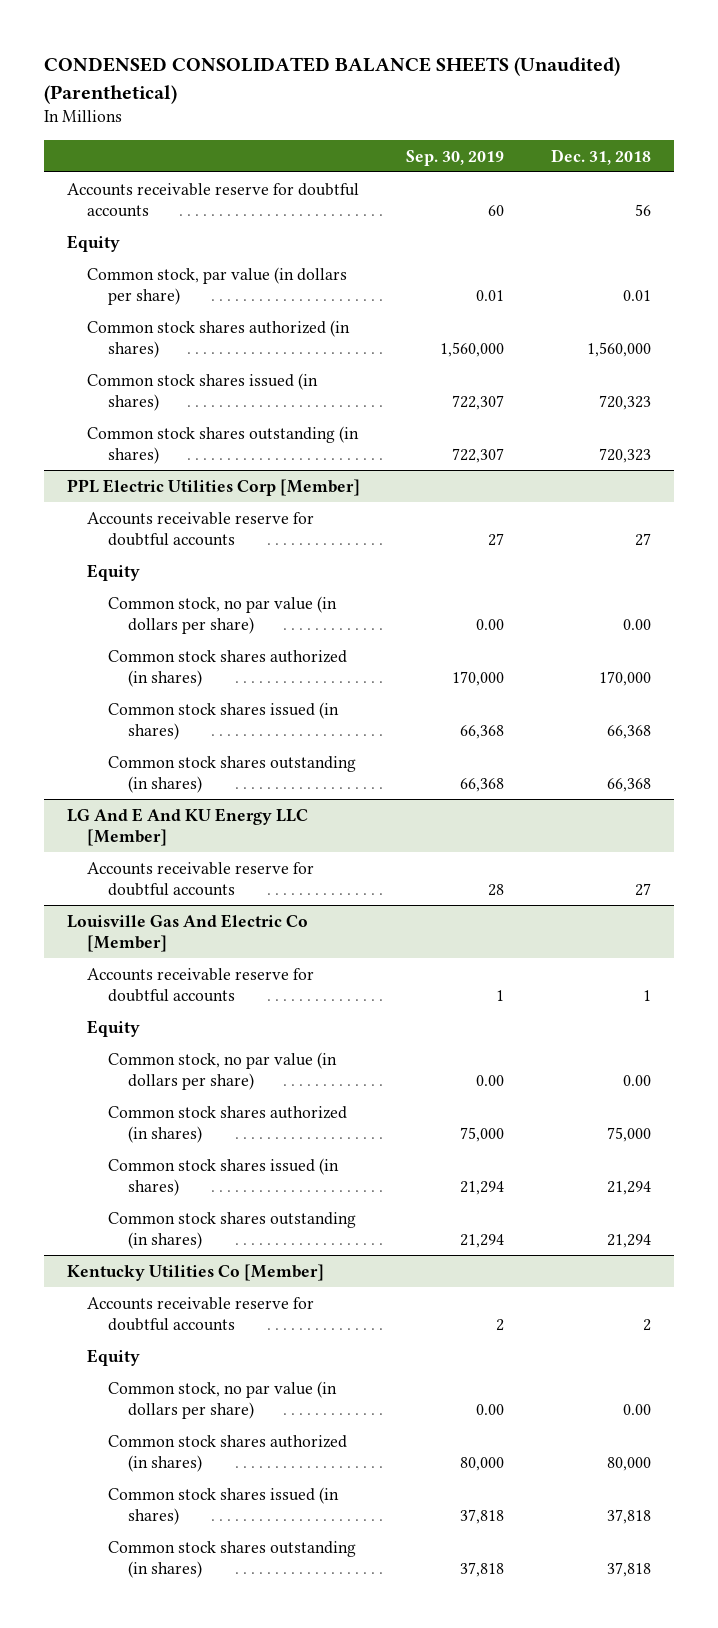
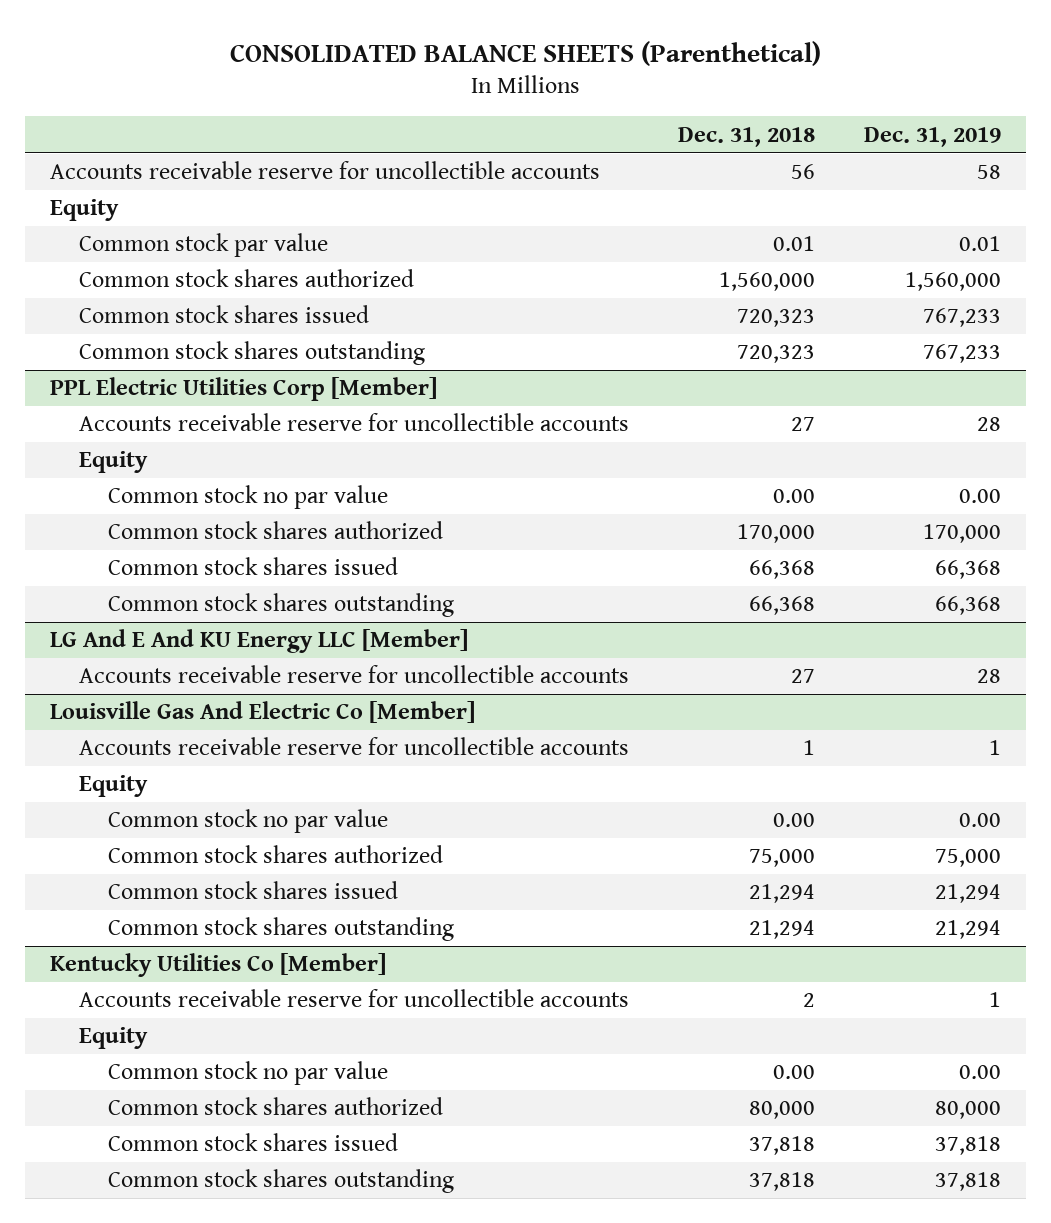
[43,57,620,104] CONDENSED CONSOLIDATED BALANCE SHEETS (Unaudited) (Parenthetical) -> [229,40,821,66] CONSOLIDATED BALANCE SHEETS (Parenthetical)
[406,149,505,166] Sep. 30, 2019 -> none
none -> [864,126,1002,147] Dec. 31, 2019
[67,182,360,217] Accounts receivable reserve for doubtful accounts -> [49,161,600,180] Accounts receivable reserve for uncollectible accounts
[87,266,348,305] Common stock, par value (in dollars per share) -> [79,233,329,258] Common stock par value
[87,319,351,358] Common stock shares authorized (in shares) -> [79,269,415,288] Common stock shares authorized
[87,372,319,411] Common stock shares issued (in shares) -> [79,305,370,324] Common stock shares issued
[87,425,360,464] Common stock shares outstanding (in shares) -> [79,341,426,366] Common stock shares outstanding
[87,511,315,546] Accounts receivable reserve for doubtful accounts -> [79,413,630,432] Accounts receivable reserve for uncollectible accounts
[107,595,337,634] Common stock, no par value (in dollars per share) -> [108,485,389,510] Common stock no par value
[107,649,347,687] Common stock shares authorized (in shares) -> [108,521,444,540] Common stock shares authorized
[107,701,339,740] Common stock shares issued (in shares) -> [108,557,399,576] Common stock shares issued
[107,755,356,793] Common stock shares outstanding (in shares) -> [108,593,455,618] Common stock shares outstanding
[87,861,315,896] Accounts receivable reserve for doubtful accounts -> [79,665,630,684] Accounts receivable reserve for uncollectible accounts
[87,967,315,1002] Accounts receivable reserve for doubtful accounts -> [79,737,630,756] Accounts receivable reserve for uncollectible accounts
[107,1051,337,1090] Common stock, no par value (in dollars per share) -> [108,809,389,834] Common stock no par value
[107,1105,347,1143] Common stock shares authorized (in shares) -> [108,845,444,864] Common stock shares authorized
[107,1157,339,1196] Common stock shares issued (in shares) -> [108,881,399,900] Common stock shares issued
[107,1211,356,1249] Common stock shares outstanding (in shares) -> [108,917,455,942] Common stock shares outstanding
[87,1296,315,1331] Accounts receivable reserve for doubtful accounts -> [79,989,630,1008] Accounts receivable reserve for uncollectible accounts
[107,1380,337,1419] Common stock, no par value (in dollars per share) -> [108,1061,389,1086] Common stock no par value
[107,1434,347,1472] Common stock shares authorized (in shares) -> [108,1097,444,1116] Common stock shares authorized
[107,1486,339,1525] Common stock shares issued (in shares) -> [108,1133,399,1152] Common stock shares issued
[107,1540,356,1578] Common stock shares outstanding (in shares) -> [108,1169,455,1194] Common stock shares outstanding

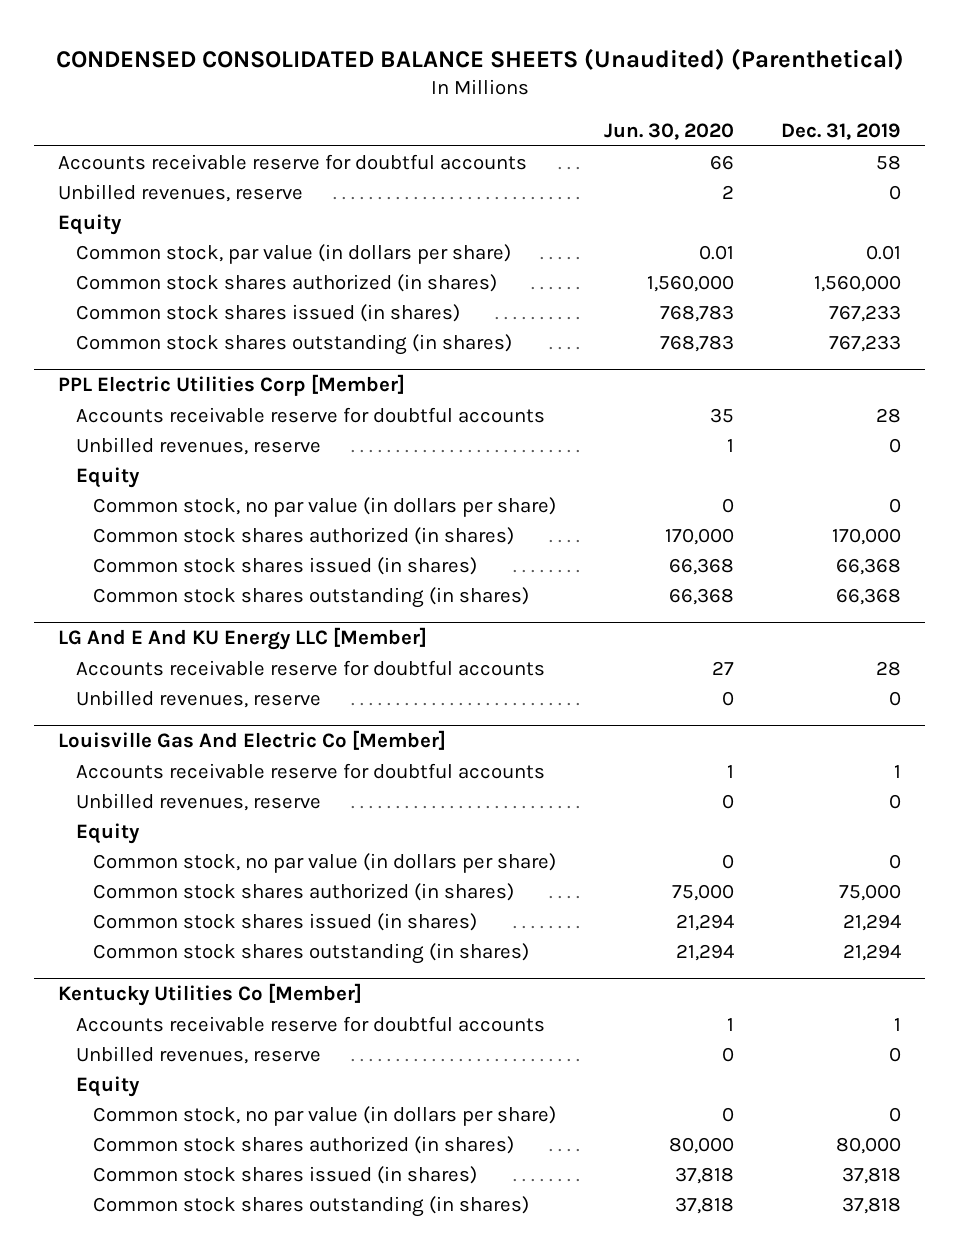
[229,40,821,66] CONSOLIDATED BALANCE SHEETS (Parenthetical) -> [55,47,904,70] CONDENSED CONSOLIDATED BALANCE SHEETS (Unaudited) (Parenthetical)
[678,126,816,147] Dec. 31, 2018 -> none
none -> [603,122,734,140] Jun. 30, 2020
[49,161,600,180] Accounts receivable reserve for uncollectible accounts -> [58,153,528,170] Accounts receivable reserve for doubtful accounts
none -> [58,183,304,202] Unbilled revenues, reserve
[79,233,329,258] Common stock par value -> [75,243,511,264] Common stock, par value (in dollars per share)
[79,269,415,288] Common stock shares authorized -> [75,273,497,292] Common stock shares authorized (in shares)
[79,305,370,324] Common stock shares issued -> [75,303,460,322] Common stock shares issued (in shares)
[79,341,426,366] Common stock shares outstanding -> [75,333,512,355] Common stock shares outstanding (in shares)
[79,413,630,432] Accounts receivable reserve for uncollectible accounts -> [75,406,545,423] Accounts receivable reserve for doubtful accounts
none -> [75,436,321,455] Unbilled revenues, reserve
[108,485,389,510] Common stock no par value -> [93,496,557,517] Common stock, no par value (in dollars per share)
[959,489,1002,504] 0.00 -> [889,497,902,513] 0
[108,521,444,540] Common stock shares authorized -> [93,526,515,545] Common stock shares authorized (in shares)
[108,557,399,576] Common stock shares issued -> [93,556,478,575] Common stock shares issued (in shares)
[108,593,455,618] Common stock shares outstanding -> [93,586,530,608] Common stock shares outstanding (in shares)
[79,665,630,684] Accounts receivable reserve for uncollectible accounts -> [75,659,545,676] Accounts receivable reserve for doubtful accounts
none -> [75,689,321,708] Unbilled revenues, reserve
[79,737,630,756] Accounts receivable reserve for uncollectible accounts -> [75,762,545,779] Accounts receivable reserve for doubtful accounts
none -> [75,792,321,811] Unbilled revenues, reserve
[108,809,389,834] Common stock no par value -> [93,852,557,873] Common stock, no par value (in dollars per share)
[959,813,1002,828] 0.00 -> [889,853,902,869] 0
[108,845,444,864] Common stock shares authorized -> [93,882,515,901] Common stock shares authorized (in shares)
[108,881,399,900] Common stock shares issued -> [93,912,478,931] Common stock shares issued (in shares)
[108,917,455,942] Common stock shares outstanding -> [93,942,530,964] Common stock shares outstanding (in shares)
[79,989,630,1008] Accounts receivable reserve for uncollectible accounts -> [75,1015,545,1032] Accounts receivable reserve for doubtful accounts
none -> [75,1045,321,1064] Unbilled revenues, reserve
[108,1061,389,1086] Common stock no par value -> [93,1105,557,1126] Common stock, no par value (in dollars per share)
[959,1065,1002,1080] 0.00 -> [889,1106,902,1122] 0
[108,1097,444,1116] Common stock shares authorized -> [93,1135,515,1154] Common stock shares authorized (in shares)
[108,1133,399,1152] Common stock shares issued -> [93,1165,478,1184] Common stock shares issued (in shares)
[108,1169,455,1194] Common stock shares outstanding -> [93,1195,530,1217] Common stock shares outstanding (in shares)

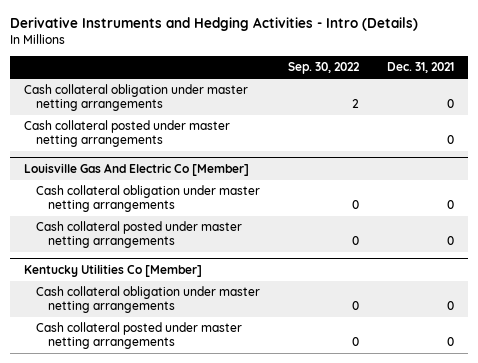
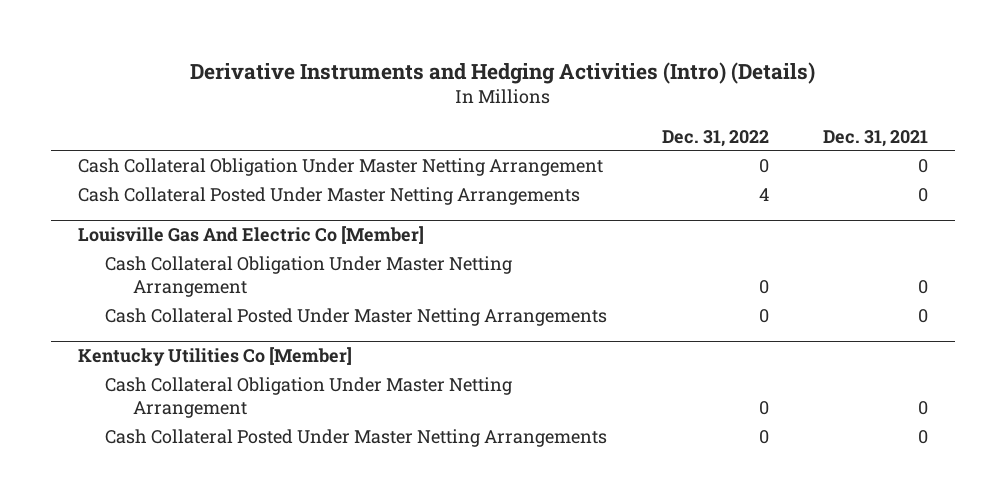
[9,17,418,32] Derivative Instruments and Hedging Activities - Intro (Details) -> [189,61,815,84] Derivative Instruments and Hedging Activities (Intro) (Details)
[288,62,361,75] Sep. 30, 2022 -> none
none -> [661,129,769,147] Dec. 31, 2022
[23,84,248,112] Cash collateral obligation under master netting arrangements -> [77,157,603,176] Cash Collateral Obligation Under Master Netting Arrangement
[23,120,230,148] Cash collateral posted under master netting arrangements -> [77,186,580,205] Cash Collateral Posted Under Master Netting Arrangements
[35,185,260,213] Cash collateral obligation under master netting arrangements -> [105,255,513,297] Cash Collateral Obligation Under Master Netting Arrangement
[35,221,242,249] Cash collateral posted under master netting arrangements -> [105,307,608,326] Cash Collateral Posted Under Master Netting Arrangements
[35,286,260,314] Cash collateral obligation under master netting arrangements -> [105,376,513,418] Cash Collateral Obligation Under Master Netting Arrangement
[35,322,242,350] Cash collateral posted under master netting arrangements -> [105,428,608,447] Cash Collateral Posted Under Master Netting Arrangements

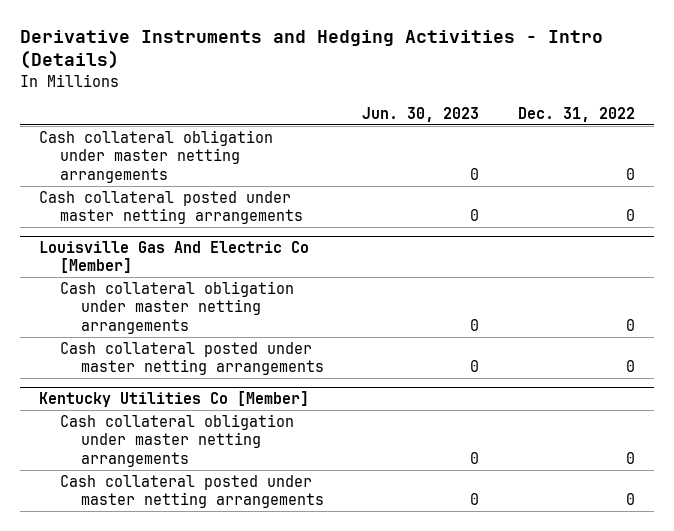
[189,61,815,84] Derivative Instruments and Hedging Activities (Intro) (Details) -> [19,29,603,70] Derivative Instruments and Hedging Activities - Intro (Details)
[822,129,928,147] Dec. 31, 2021 -> none
none -> [362,106,480,122] Jun. 30, 2023
[77,157,603,176] Cash Collateral Obligation Under Master Netting Arrangement -> [38,129,273,183] Cash collateral obligation under master netting arrangements
[77,186,580,205] Cash Collateral Posted Under Master Netting Arrangements -> [38,190,303,225] Cash collateral posted under master netting arrangements
[758,187,769,201] 4 -> [626,209,636,222] 0
[105,255,513,297] Cash Collateral Obligation Under Master Netting Arrangement -> [59,280,294,334] Cash collateral obligation under master netting arrangements
[105,307,608,326] Cash Collateral Posted Under Master Netting Arrangements -> [59,341,324,376] Cash collateral posted under master netting arrangements
[105,376,513,418] Cash Collateral Obligation Under Master Netting Arrangement -> [59,413,294,467] Cash collateral obligation under master netting arrangements
[105,428,608,447] Cash Collateral Posted Under Master Netting Arrangements -> [59,474,324,509] Cash collateral posted under master netting arrangements

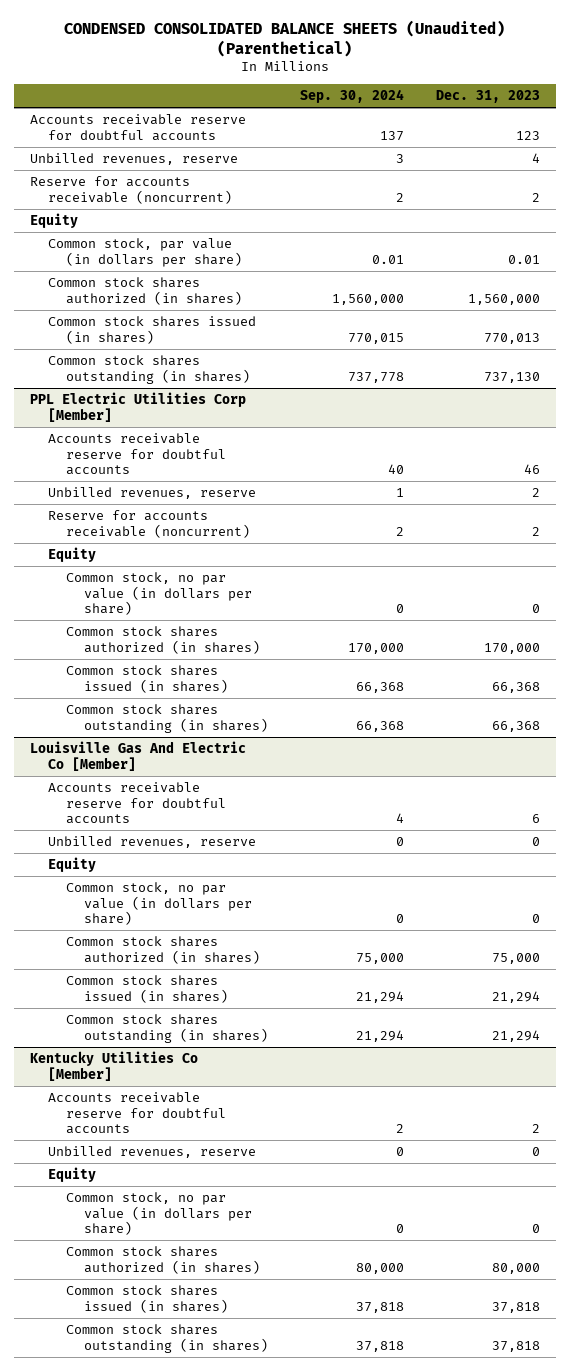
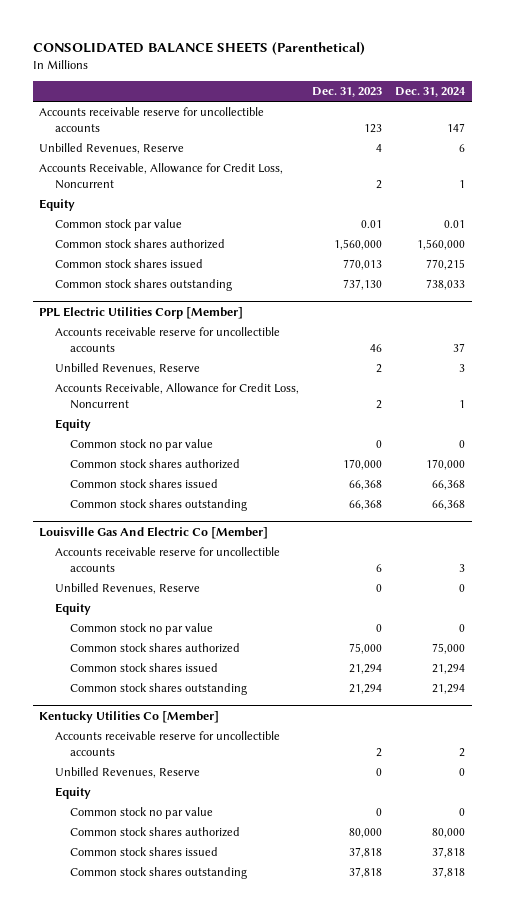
[63,20,505,58] CONDENSED CONSOLIDATED BALANCE SHEETS (Unaudited) (Parenthetical) -> [32,41,365,55] CONSOLIDATED BALANCE SHEETS (Parenthetical)
[300,89,405,104] Sep. 30, 2024 -> none
none -> [395,87,467,98] Dec. 31, 2024
[29,114,246,141] Accounts receivable reserve for doubtful accounts -> [39,107,265,132] Accounts receivable reserve for uncollectible accounts
[29,153,238,166] Unbilled revenues, reserve -> [39,143,185,155] Unbilled Revenues, Reserve
[29,176,233,204] Reserve for accounts receivable (noncurrent) -> [39,163,284,189] Accounts Receivable, Allowance for Credit Loss, Noncurrent
[48,238,243,267] Common stock, par value (in dollars per share) -> [54,219,182,232] Common stock par value
[48,277,243,305] Common stock shares authorized (in shares) -> [54,239,225,250] Common stock shares authorized
[48,316,257,344] Common stock shares issued (in shares) -> [54,259,203,269] Common stock shares issued
[48,355,251,384] Common stock shares outstanding (in shares) -> [54,279,232,292] Common stock shares outstanding
[48,433,227,476] Accounts receivable reserve for doubtful accounts -> [54,327,280,352] Accounts receivable reserve for uncollectible accounts
[48,487,257,500] Unbilled revenues, reserve -> [54,363,200,375] Unbilled Revenues, Reserve
[48,510,251,538] Reserve for accounts receivable (noncurrent) -> [54,383,299,409] Accounts Receivable, Allowance for Credit Loss, Noncurrent
[66,572,253,616] Common stock, no par value (in dollars per share) -> [69,439,213,452] Common stock no par value
[66,626,261,654] Common stock shares authorized (in shares) -> [69,459,240,470] Common stock shares authorized
[66,665,229,693] Common stock shares issued (in shares) -> [69,479,218,489] Common stock shares issued
[66,704,269,733] Common stock shares outstanding (in shares) -> [69,499,247,512] Common stock shares outstanding
[48,782,227,825] Accounts receivable reserve for doubtful accounts -> [54,547,280,572] Accounts receivable reserve for uncollectible accounts
[48,836,257,849] Unbilled revenues, reserve -> [54,583,200,595] Unbilled Revenues, Reserve
[66,882,253,926] Common stock, no par value (in dollars per share) -> [69,623,213,636] Common stock no par value
[66,936,261,964] Common stock shares authorized (in shares) -> [69,643,240,654] Common stock shares authorized
[66,975,229,1003] Common stock shares issued (in shares) -> [69,663,218,673] Common stock shares issued
[66,1014,269,1043] Common stock shares outstanding (in shares) -> [69,683,247,696] Common stock shares outstanding
[48,1092,227,1135] Accounts receivable reserve for doubtful accounts -> [54,731,280,756] Accounts receivable reserve for uncollectible accounts
[48,1146,257,1159] Unbilled revenues, reserve -> [54,767,200,779] Unbilled Revenues, Reserve
[66,1192,253,1236] Common stock, no par value (in dollars per share) -> [69,807,213,820] Common stock no par value
[66,1246,261,1274] Common stock shares authorized (in shares) -> [69,827,240,838] Common stock shares authorized
[66,1285,229,1313] Common stock shares issued (in shares) -> [69,847,218,857] Common stock shares issued
[66,1324,269,1353] Common stock shares outstanding (in shares) -> [69,867,247,880] Common stock shares outstanding

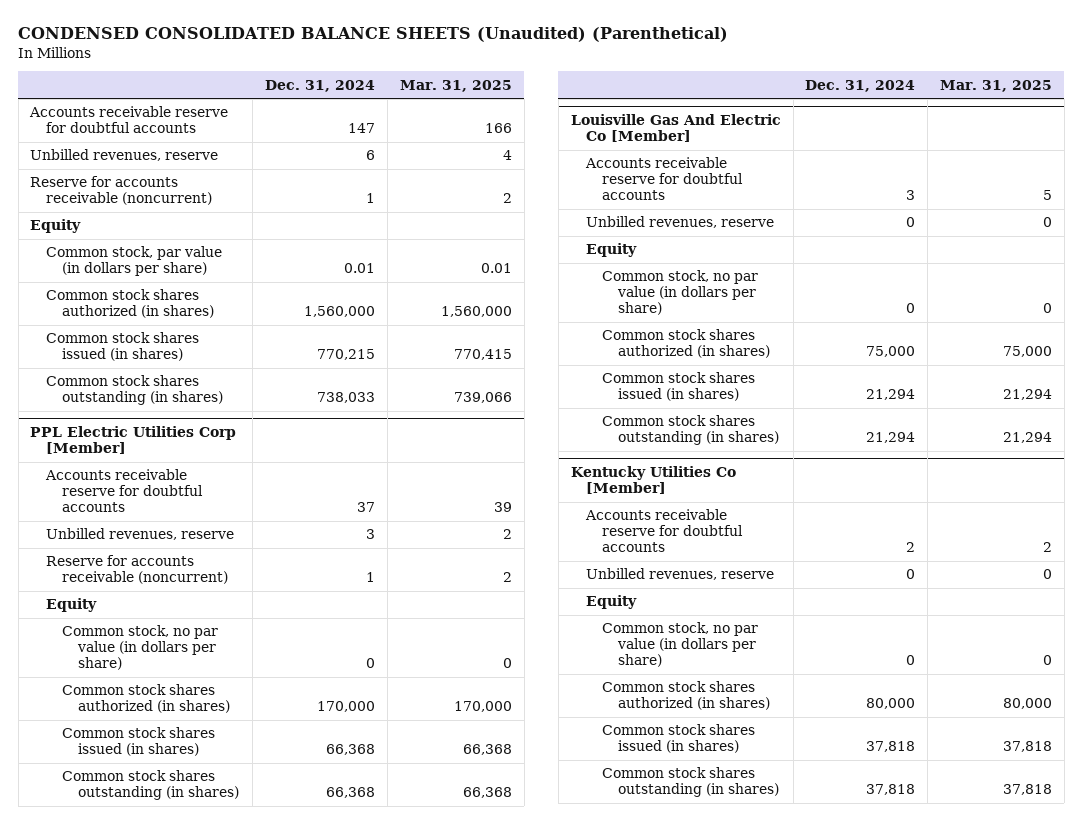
[32,41,365,55] CONSOLIDATED BALANCE SHEETS (Parenthetical) -> [18,27,729,43] CONDENSED CONSOLIDATED BALANCE SHEETS (Unaudited) (Parenthetical)
[311,87,382,98] Dec. 31, 2023 -> none
none -> [399,79,512,92] Mar. 31, 2025
[39,107,265,132] Accounts receivable reserve for uncollectible accounts -> [29,106,229,134] Accounts receivable reserve for doubtful accounts
[39,143,185,155] Unbilled Revenues, Reserve -> [30,149,219,162] Unbilled revenues, reserve
[39,163,284,189] Accounts Receivable, Allowance for Credit Loss, Noncurrent -> [30,176,213,206] Reserve for accounts receivable (noncurrent)
[54,219,182,232] Common stock par value -> [46,246,223,277] Common stock, par value (in dollars per share)
[54,239,225,250] Common stock shares authorized -> [46,289,214,319] Common stock shares authorized (in shares)
[54,259,203,269] Common stock shares issued -> [46,332,200,362] Common stock shares issued (in shares)
[54,279,232,292] Common stock shares outstanding -> [46,375,223,406] Common stock shares outstanding (in shares)
[54,327,280,352] Accounts receivable reserve for uncollectible accounts -> [45,469,203,513] Accounts receivable reserve for doubtful accounts
[54,363,200,375] Unbilled Revenues, Reserve -> [46,528,235,541] Unbilled revenues, reserve
[54,383,299,409] Accounts Receivable, Allowance for Credit Loss, Noncurrent -> [46,555,228,585] Reserve for accounts receivable (noncurrent)
[69,439,213,452] Common stock no par value -> [61,625,218,671] Common stock, no par value (in dollars per share)
[69,459,240,470] Common stock shares authorized -> [61,684,230,714] Common stock shares authorized (in shares)
[69,479,218,489] Common stock shares issued -> [61,727,215,757] Common stock shares issued (in shares)
[69,499,247,512] Common stock shares outstanding -> [61,770,239,801] Common stock shares outstanding (in shares)
[54,547,280,572] Accounts receivable reserve for uncollectible accounts -> [585,157,744,201] Accounts receivable reserve for doubtful accounts
[54,583,200,595] Unbilled Revenues, Reserve -> [586,216,775,229] Unbilled revenues, reserve
[69,623,213,636] Common stock no par value -> [602,270,759,316] Common stock, no par value (in dollars per share)
[69,643,240,654] Common stock shares authorized -> [602,329,770,359] Common stock shares authorized (in shares)
[69,663,218,673] Common stock shares issued -> [602,372,756,402] Common stock shares issued (in shares)
[69,683,247,696] Common stock shares outstanding -> [602,415,779,446] Common stock shares outstanding (in shares)
[54,731,280,756] Accounts receivable reserve for uncollectible accounts -> [585,509,744,553] Accounts receivable reserve for doubtful accounts
[54,767,200,779] Unbilled Revenues, Reserve -> [586,568,775,581] Unbilled revenues, reserve
[69,807,213,820] Common stock no par value -> [602,622,759,668] Common stock, no par value (in dollars per share)
[69,827,240,838] Common stock shares authorized -> [602,681,770,711] Common stock shares authorized (in shares)
[69,847,218,857] Common stock shares issued -> [602,724,756,754] Common stock shares issued (in shares)
[69,867,247,880] Common stock shares outstanding -> [602,767,779,798] Common stock shares outstanding (in shares)

